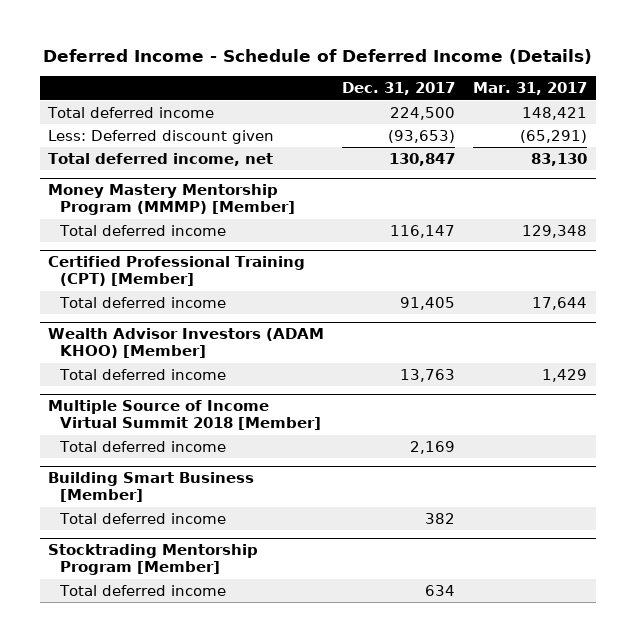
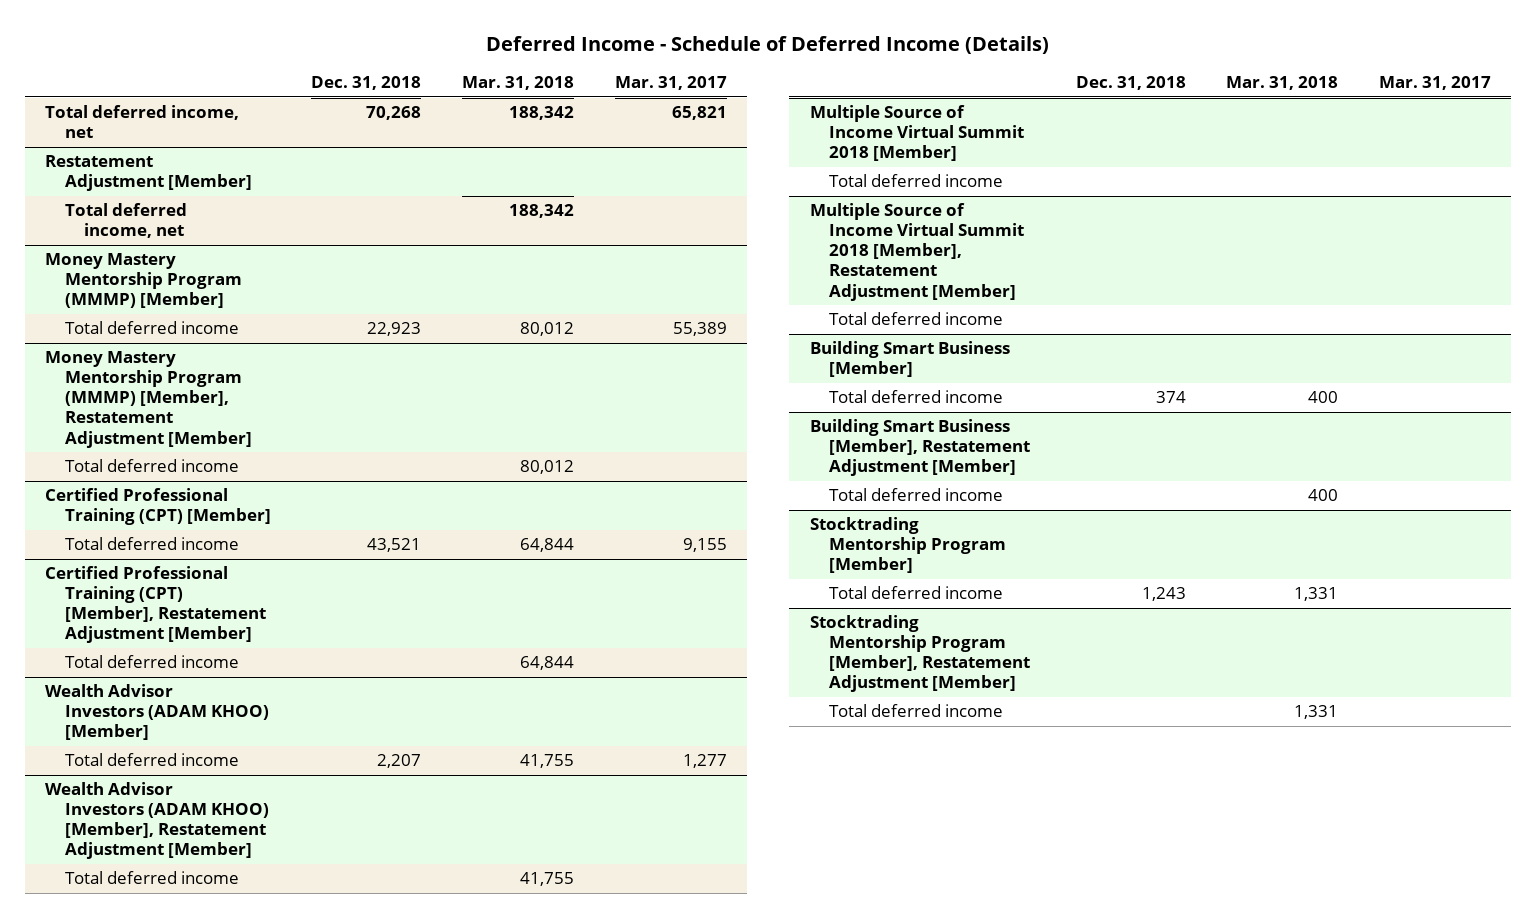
[342,82,456,96] Dec. 31, 2017 -> none
none -> [311,76,422,91] Dec. 31, 2018
none -> [462,76,575,91] Mar. 31, 2018
[47,106,215,118] Total deferred income -> none
[48,129,275,144] Less: Deferred discount given -> none
[530,152,587,166] 83,130 -> [671,106,727,121] 65,821
none -> [45,155,252,192] Restatement Adjustment [Member]
none -> [64,203,187,239] Total deferred income, net
[521,224,587,238] 129,348 -> [672,322,727,337] 55,389
none -> [45,351,252,448] Money Mastery Mentorship Program (MMMP) [Member], Restatement Adjustment [Member]
none -> [64,459,239,473] Total deferred income
[531,296,587,310] 17,644 -> [682,538,727,553] 9,155
none -> [45,566,266,644] Certified Professional Training (CPT) [Member], Restatement Adjustment [Member]
none -> [64,655,239,669] Total deferred income
[541,368,587,382] 1,429 -> [682,754,727,769] 1,277
none -> [45,782,269,860] Wealth Advisor Investors (ADAM KHOO) [Member], Restatement Adjustment [Member]
none -> [64,871,239,885] Total deferred income
none -> [809,203,1024,301] Multiple Source of Income Virtual Summit 2018 [Member], Restatement Adjustment [Member]
none -> [828,312,1003,326] Total deferred income
none -> [809,419,1030,477] Building Smart Business [Member], Restatement Adjustment [Member]
none -> [828,488,1003,502] Total deferred income
none -> [809,615,1030,693] Stocktrading Mentorship Program [Member], Restatement Adjustment [Member]
none -> [828,704,1003,718] Total deferred income

